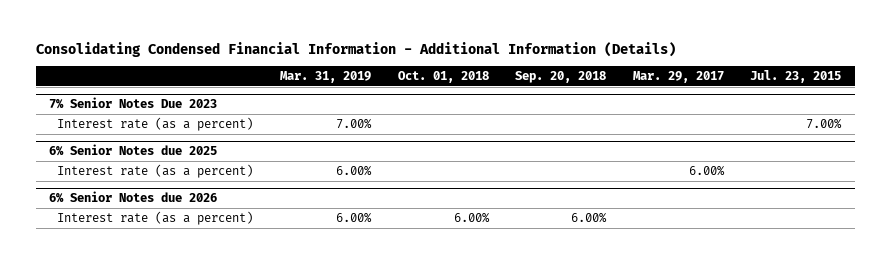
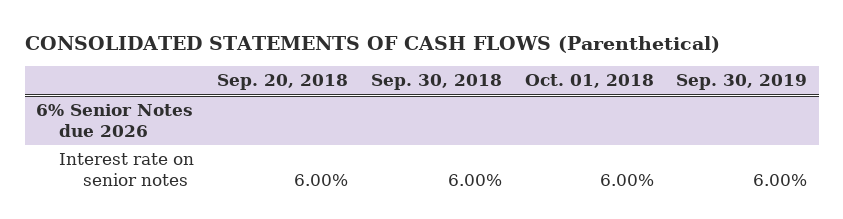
[35,42,676,58] Consolidating Condensed Financial Information - Additional Information (Details) -> [24,35,720,53] CONSOLIDATED STATEMENTS OF CASH FLOWS (Parenthetical)
[279,70,371,83] Mar. 31, 2019 -> none
[632,70,724,83] Mar. 29, 2017 -> none
[750,69,842,83] Jul. 23, 2015 -> none
none -> [370,74,502,91] Sep. 30, 2018
none -> [676,74,808,91] Sep. 30, 2019
[48,97,217,110] 7% Senior Notes Due 2023 -> none
[57,117,254,132] Interest rate (as a percent) -> none
[48,144,217,157] 6% Senior Notes due 2025 -> none
[57,164,254,179] Interest rate (as a percent) -> none
[57,211,254,226] Interest rate (as a percent) -> [59,153,195,187] Interest rate on senior notes

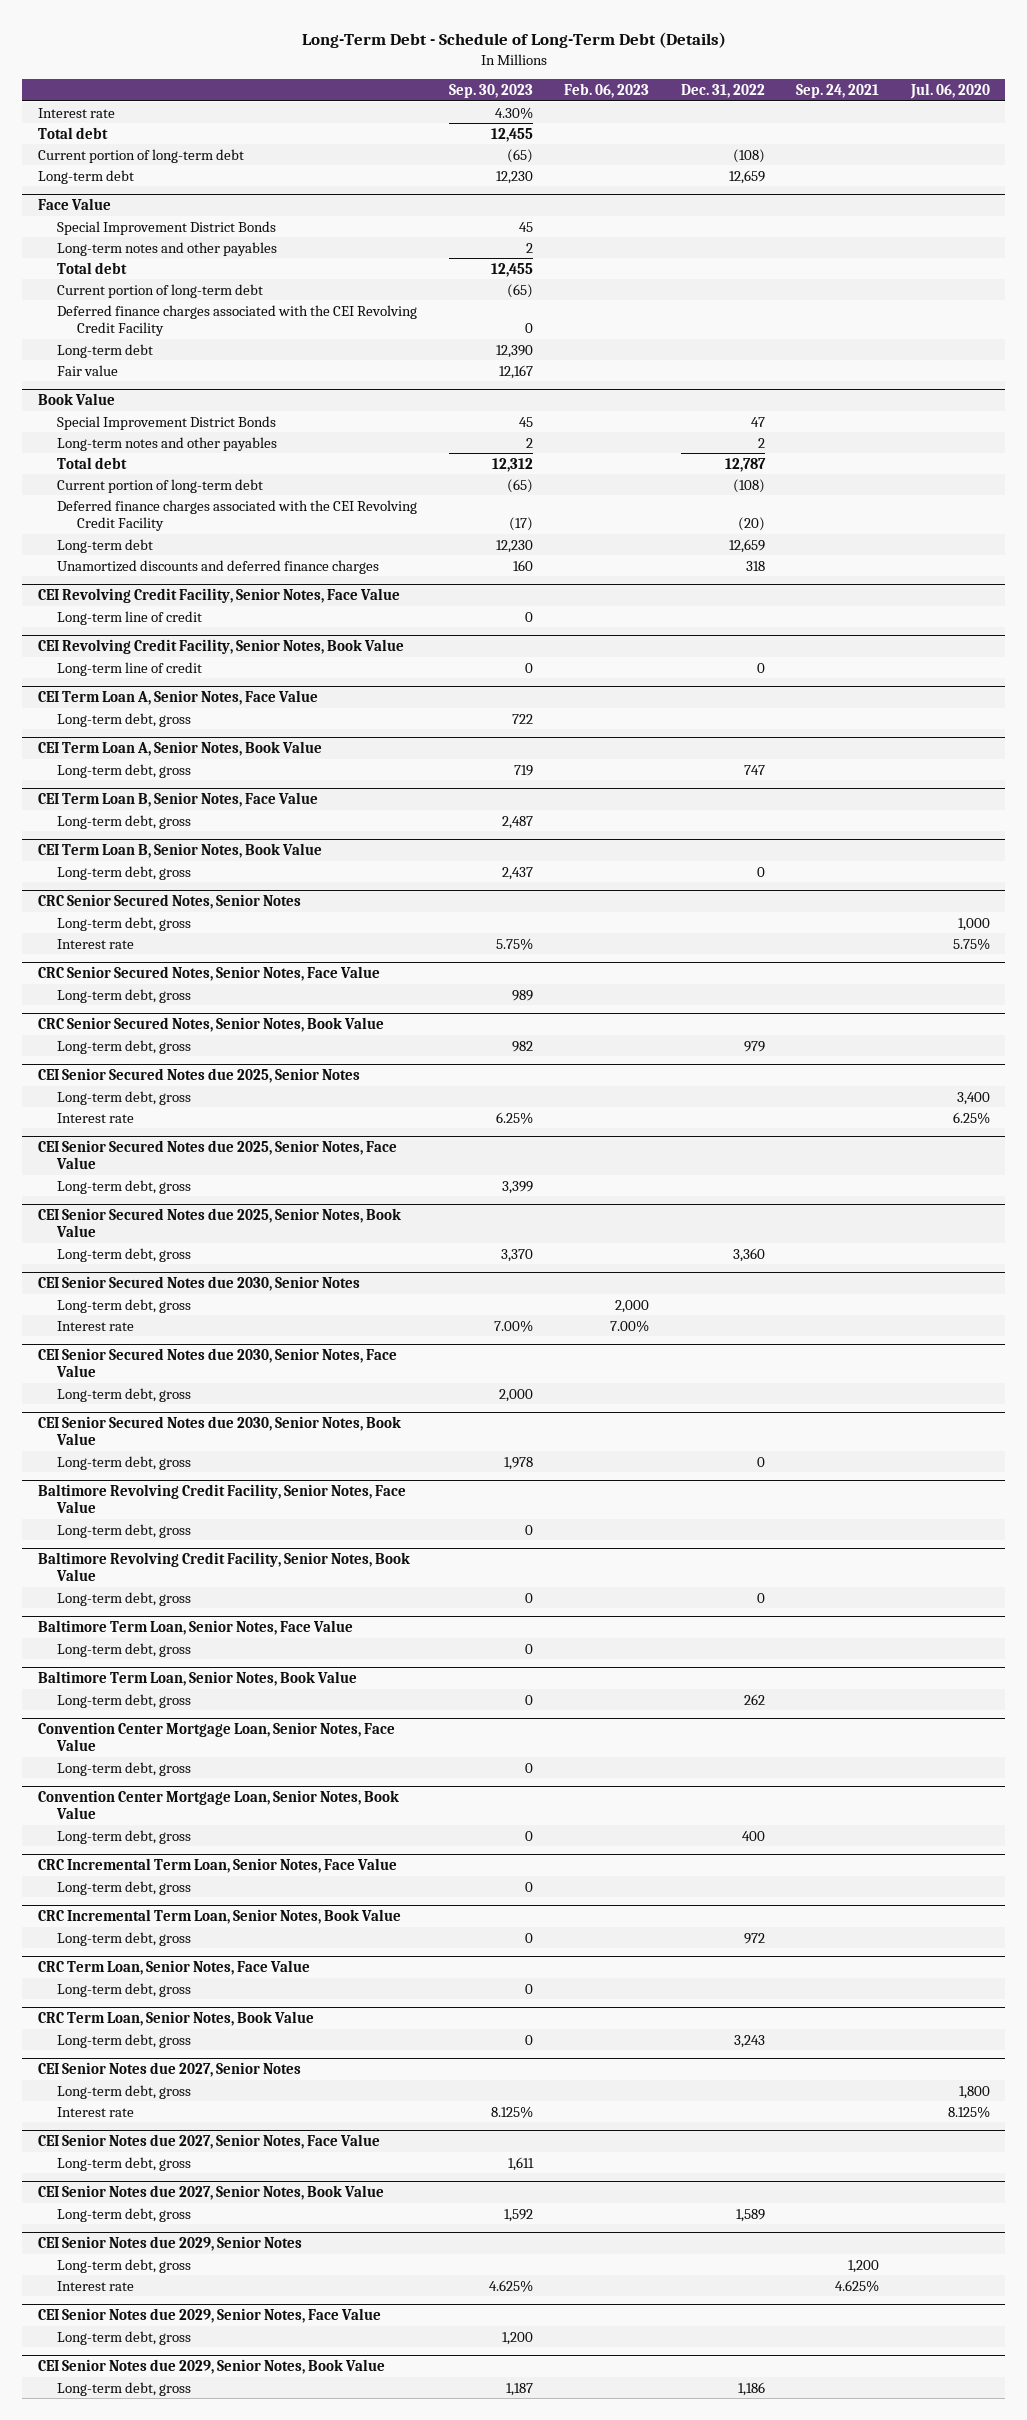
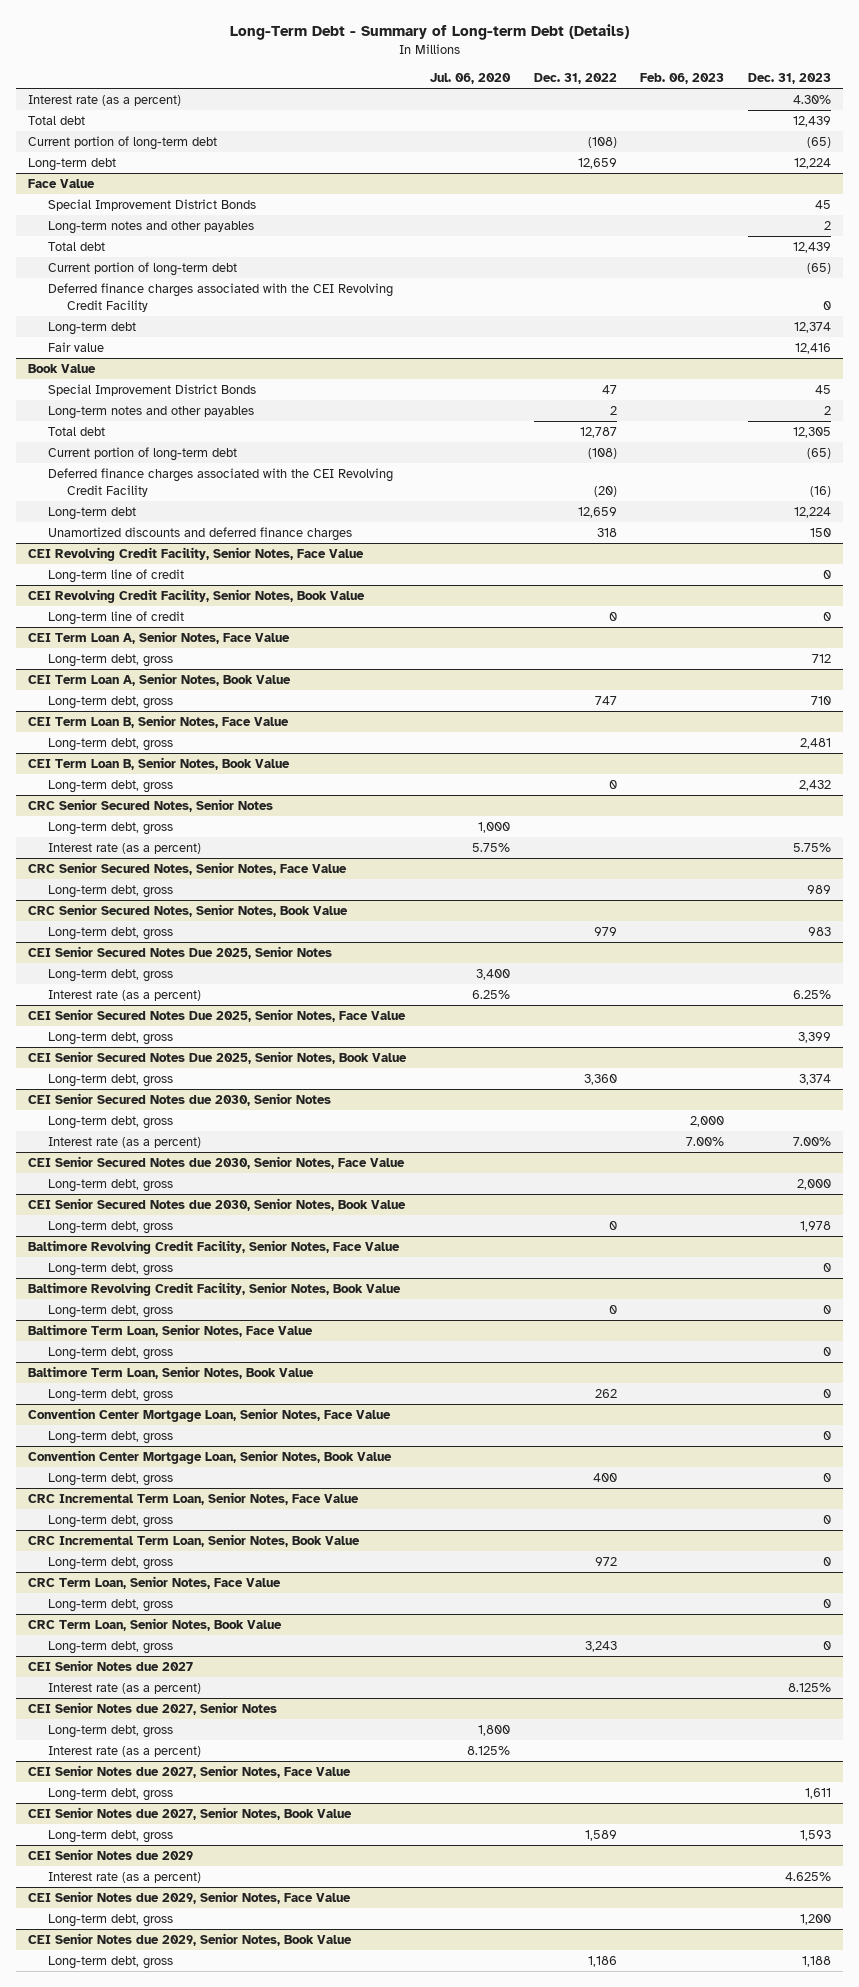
[301,31,726,48] Long-Term Debt - Schedule of Long-Term Debt (Details) -> [229,24,629,41] Long-Term Debt - Summary of Long-term Debt (Details)
[448,84,533,99] Sep. 30, 2023 -> none
[796,84,880,99] Sep. 24, 2021 -> none
none -> [748,72,832,84] Dec. 31, 2023
[37,107,115,118] Interest rate -> [27,95,181,107] Interest rate (as a percent)
[57,938,135,949] Interest rate -> [47,843,201,855] Interest rate (as a percent)
[37,1068,360,1084] CEI Senior Secured Notes due 2025, Senior Notes -> [27,946,332,960] CEI Senior Secured Notes Due 2025, Senior Notes
[57,1112,135,1123] Interest rate -> [47,990,201,1002] Interest rate (as a percent)
[37,1140,397,1170] CEI Senior Secured Notes due 2025, Senior Notes, Face Value -> [27,1009,406,1023] CEI Senior Secured Notes Due 2025, Senior Notes, Face Value
[37,1208,401,1238] CEI Senior Secured Notes due 2025, Senior Notes, Book Value -> [27,1051,407,1065] CEI Senior Secured Notes Due 2025, Senior Notes, Book Value
[57,1320,135,1331] Interest rate -> [47,1137,201,1149] Interest rate (as a percent)
none -> [27,1660,193,1672] CEI Senior Notes due 2027
none -> [47,1683,201,1695] Interest rate (as a percent)
[57,2106,135,2117] Interest rate -> [47,1746,201,1758] Interest rate (as a percent)
[57,2258,192,2273] Long-term debt, gross -> none
[37,2236,302,2252] CEI Senior Notes due 2029, Senior Notes -> [27,1849,193,1861] CEI Senior Notes due 2029
[57,2280,135,2291] Interest rate -> [47,1872,201,1884] Interest rate (as a percent)

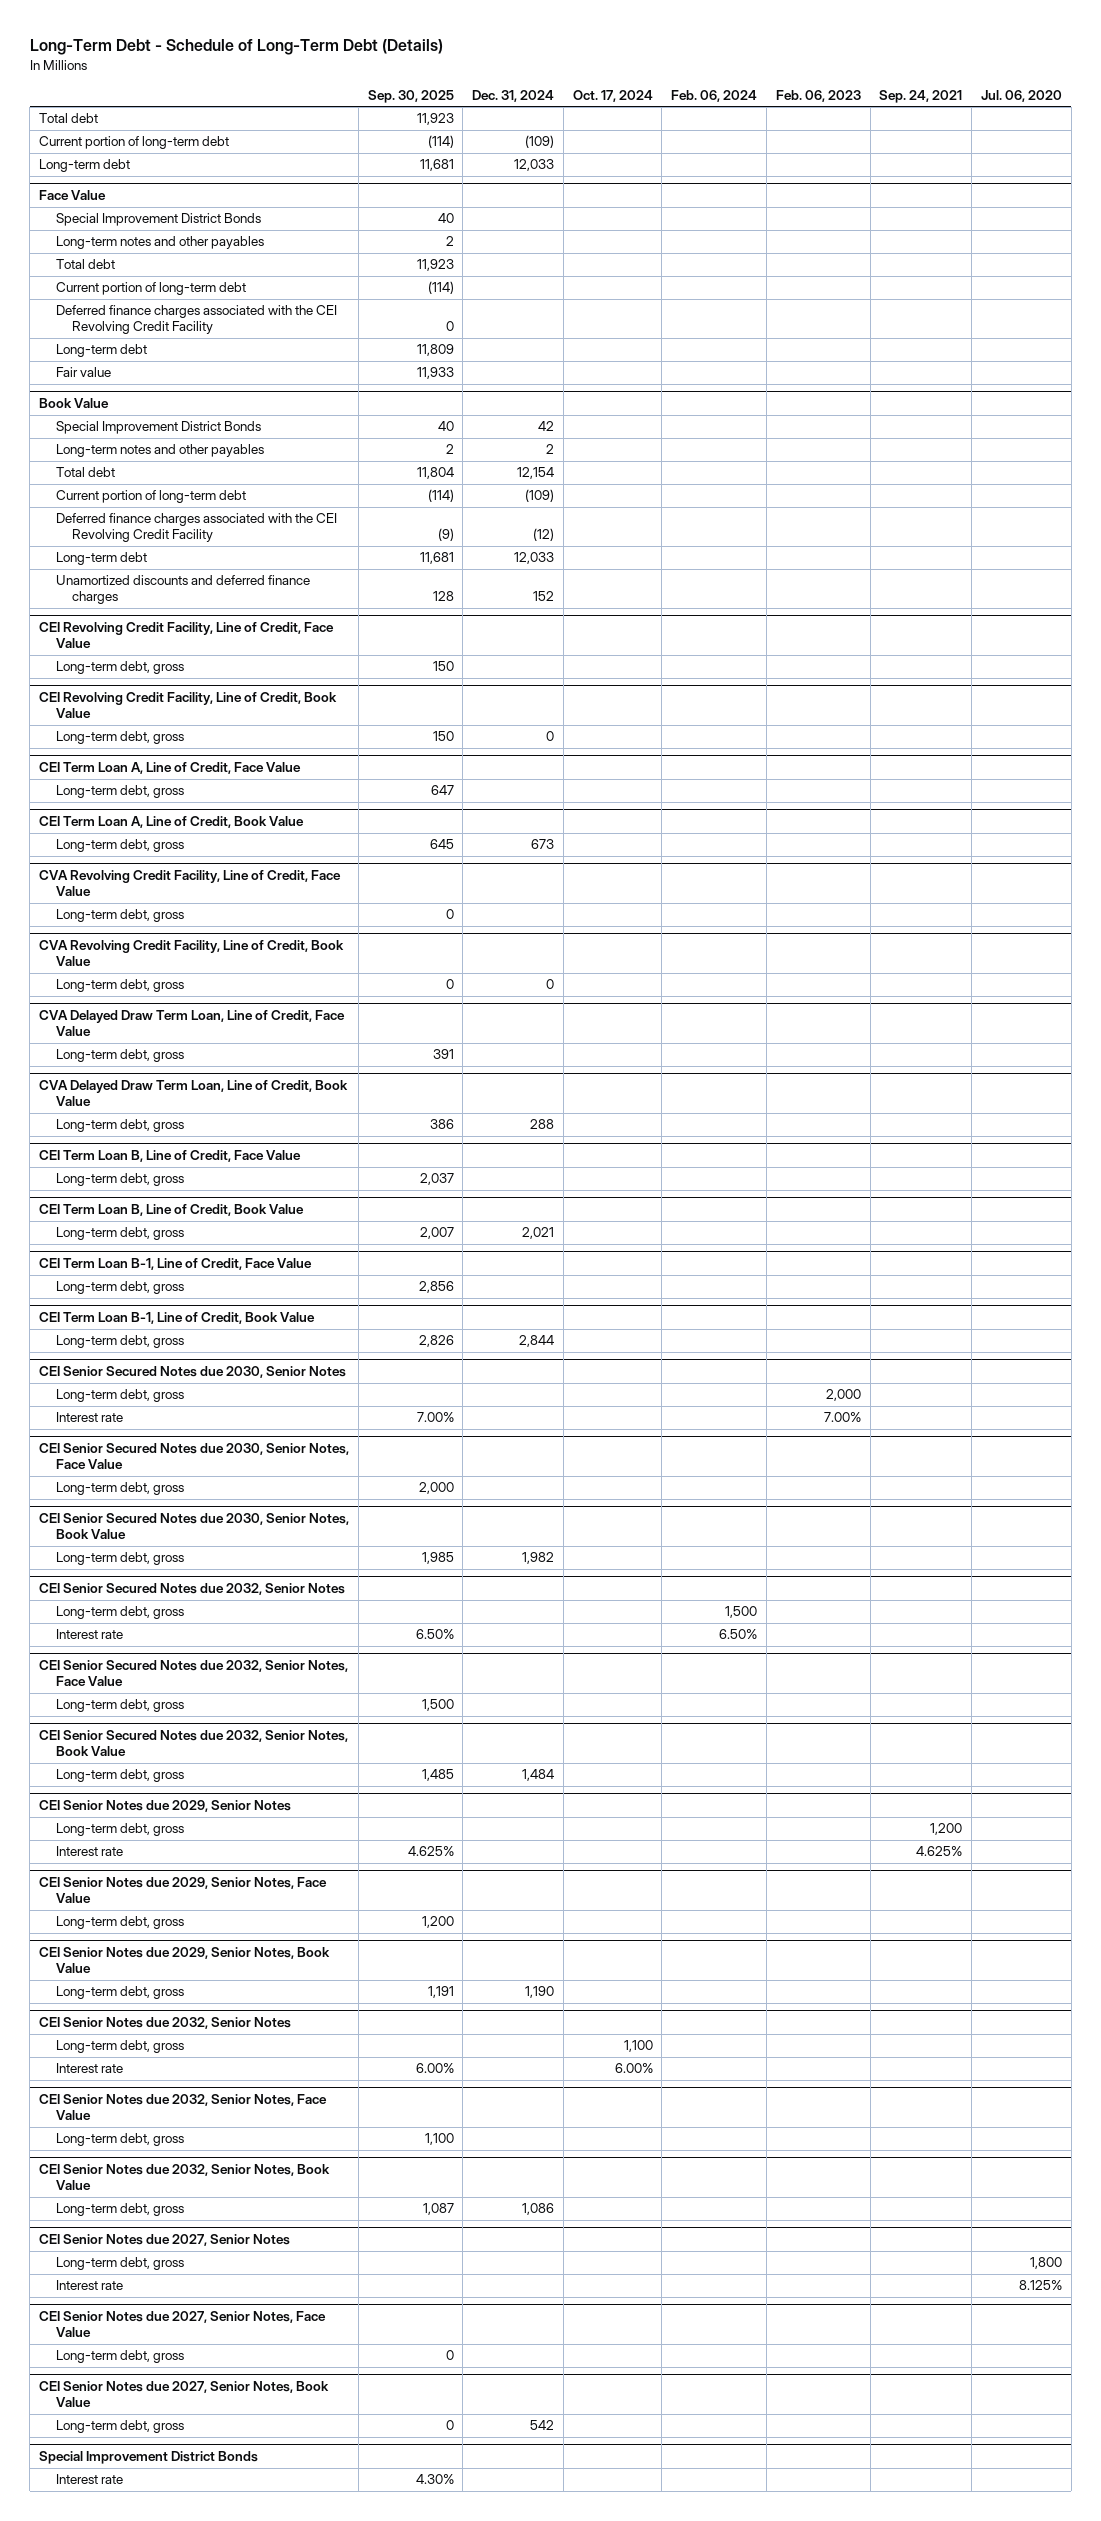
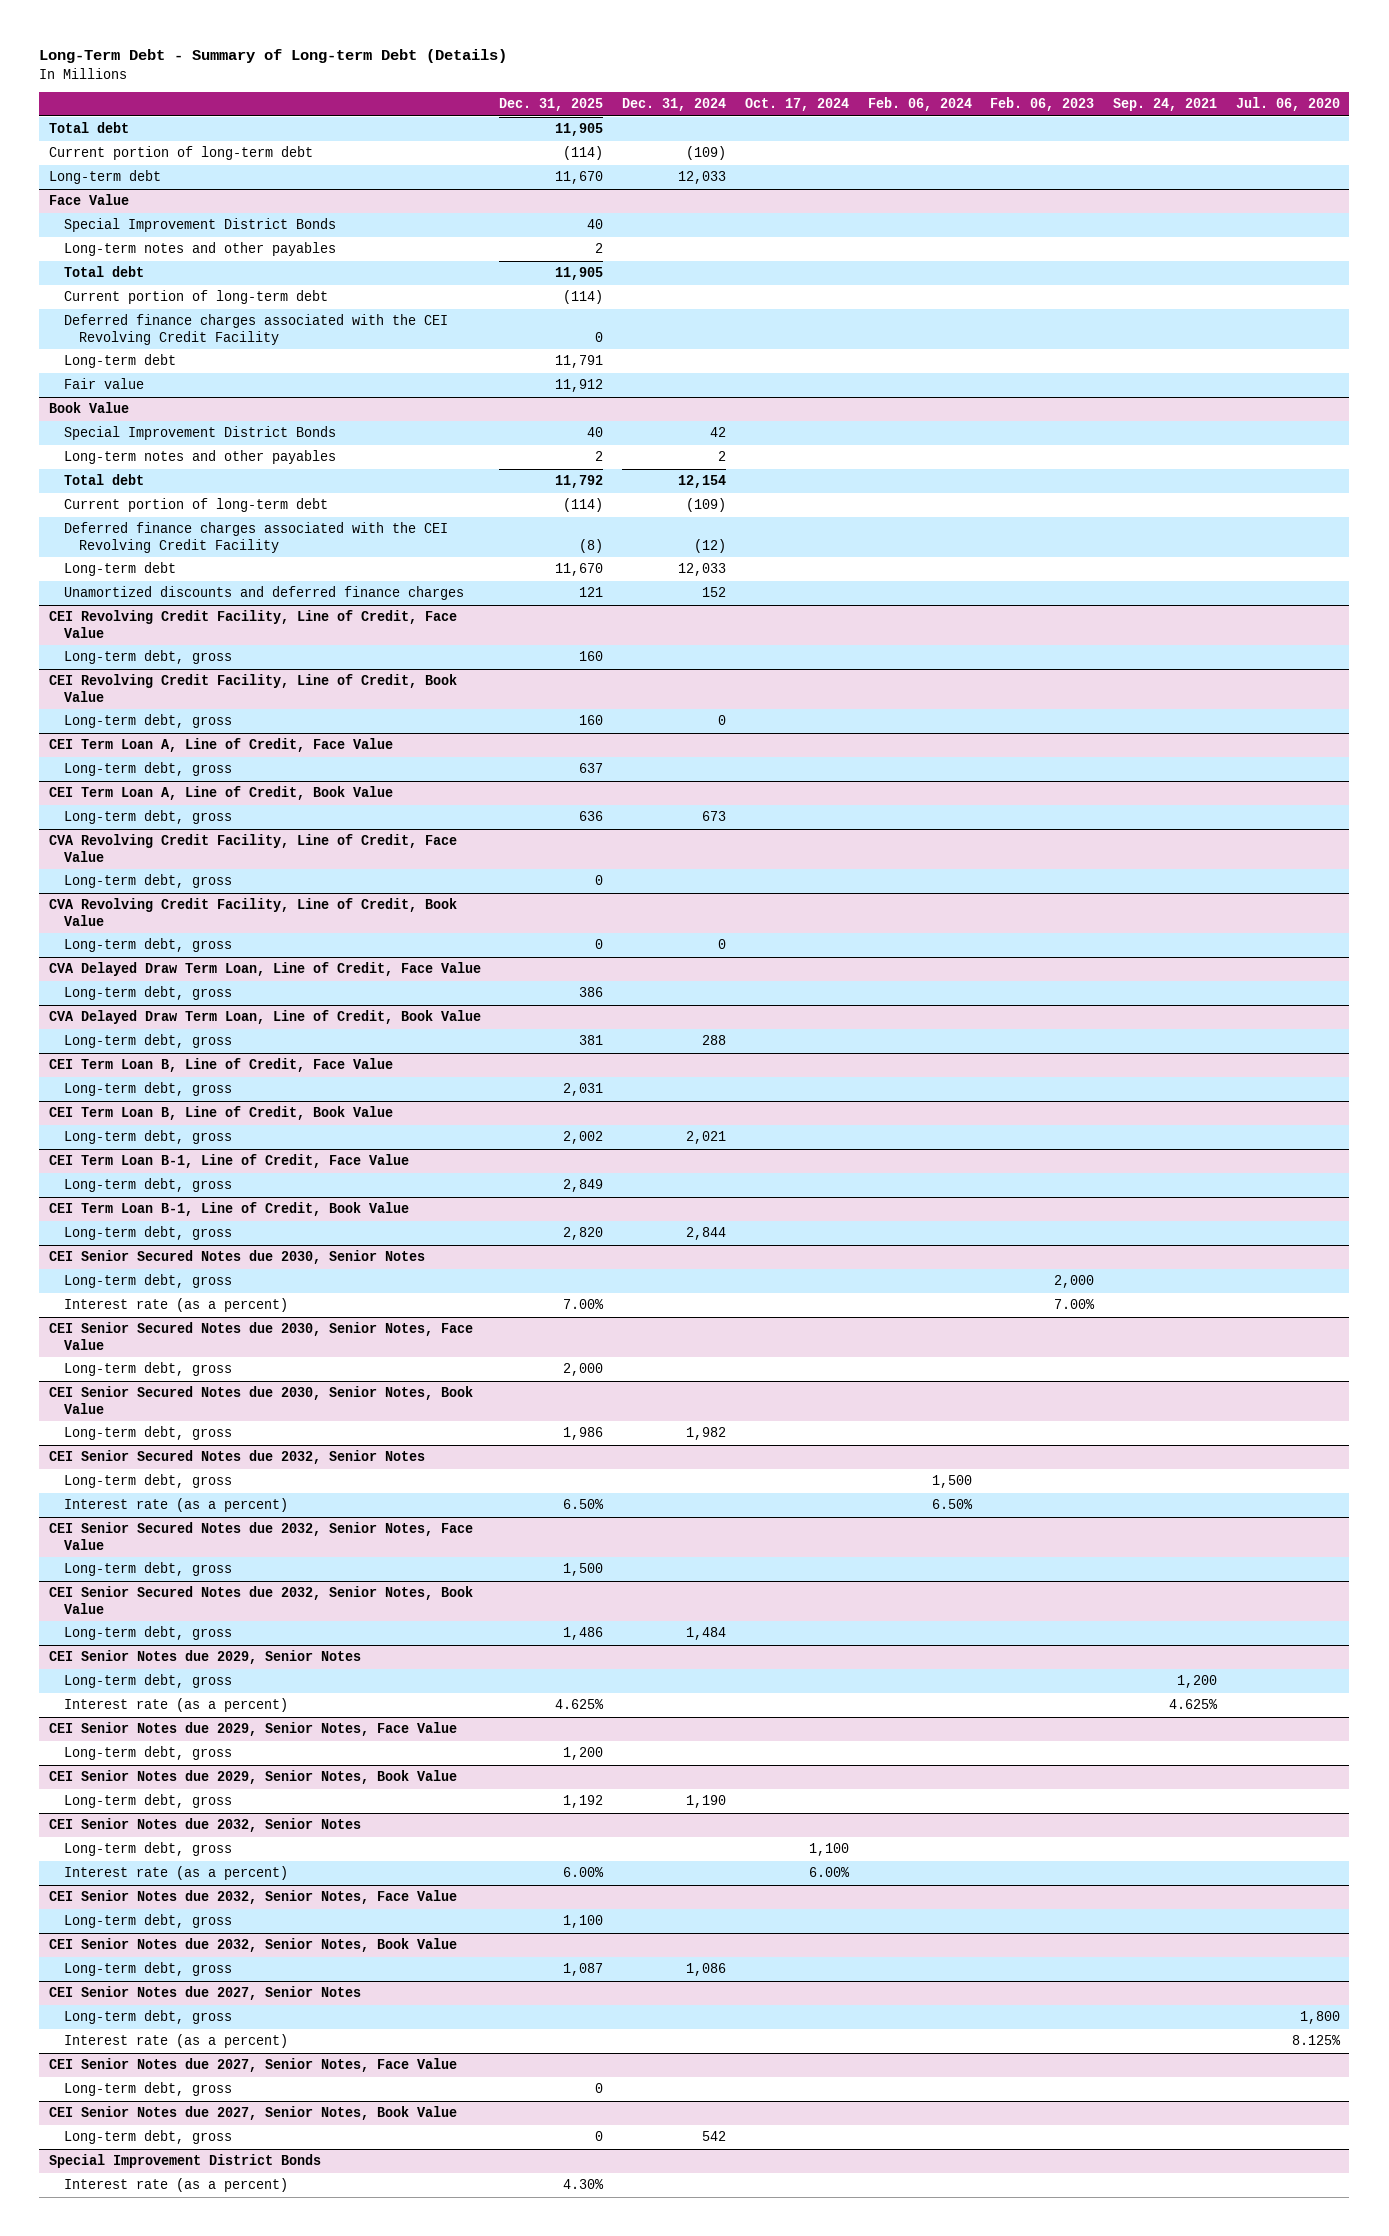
[29,39,443,56] Long-Term Debt - Schedule of Long-Term Debt (Details) -> [39,49,508,64] Long-Term Debt - Summary of Long-term Debt (Details)
[367,89,454,103] Sep. 30, 2025 -> none
none -> [499,98,604,112] Dec. 31, 2025
[55,1412,123,1423] Interest rate -> [63,1298,288,1313] Interest rate (as a percent)
[55,1629,123,1640] Interest rate -> [63,1498,288,1513] Interest rate (as a percent)
[55,1846,123,1857] Interest rate -> [63,1698,288,1713] Interest rate (as a percent)
[55,2063,123,2074] Interest rate -> [63,1866,288,1881] Interest rate (as a percent)
[55,2280,123,2291] Interest rate -> [63,2034,288,2049] Interest rate (as a percent)
[55,2474,123,2485] Interest rate -> [63,2178,288,2193] Interest rate (as a percent)

